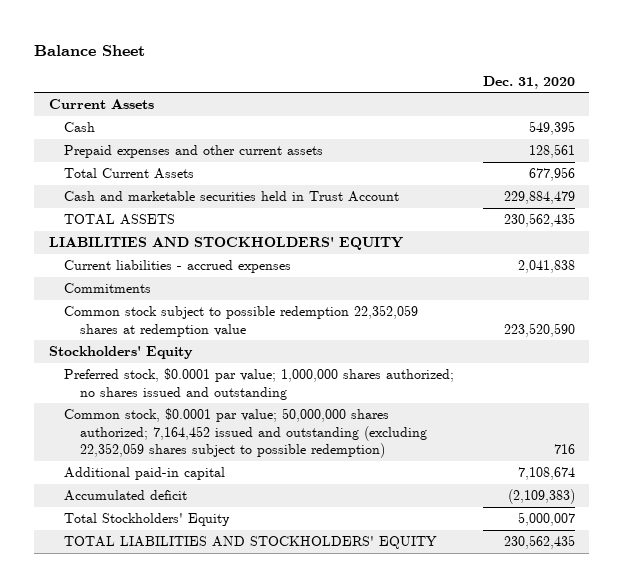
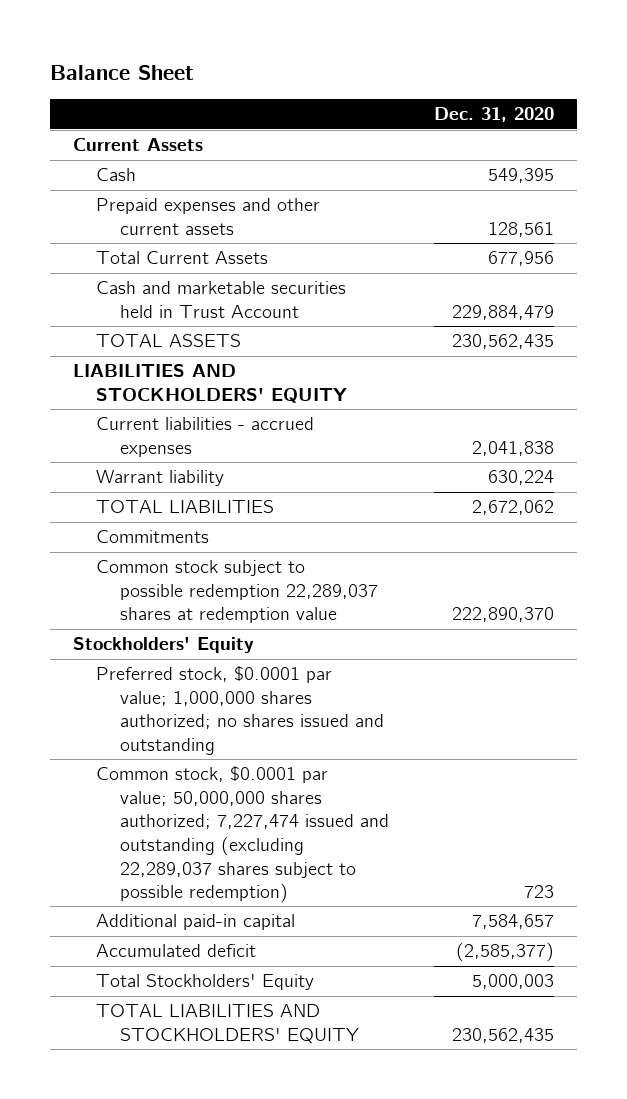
none -> [96,470,225,487] Warrant liability
none -> [96,500,275,514] TOTAL LIABILITIES
[64,305,419,337] Common stock subject to possible redemption 22,352,059 shares at redemption value -> [96,560,378,624] Common stock subject to possible redemption 22,289,037 shares at redemption value
[503,322,575,337] 223,520,590 -> [452,607,555,623] 222,890,370
[64,408,427,458] Common stock, $0.0001 par value; 50,000,000 shares authorized; 7,164,452 issued and outstanding (excluding 22,352,059 shares subject to possible redemption) -> [96,766,389,904] Common stock, $0.0001 par value; 50,000,000 shares authorized; 7,227,474 issued and outstanding (excluding 22,289,037 shares subject to possible redemption)
[553,443,575,454] 716 -> [524,885,555,899] 723
[517,467,575,481] 7,108,674 -> [472,914,555,930] 7,584,657
[507,489,575,505] (2,109,383) -> [456,942,555,963] (2,585,377)
[517,512,575,527] 5,000,007 -> [472,974,555,990] 5,000,003

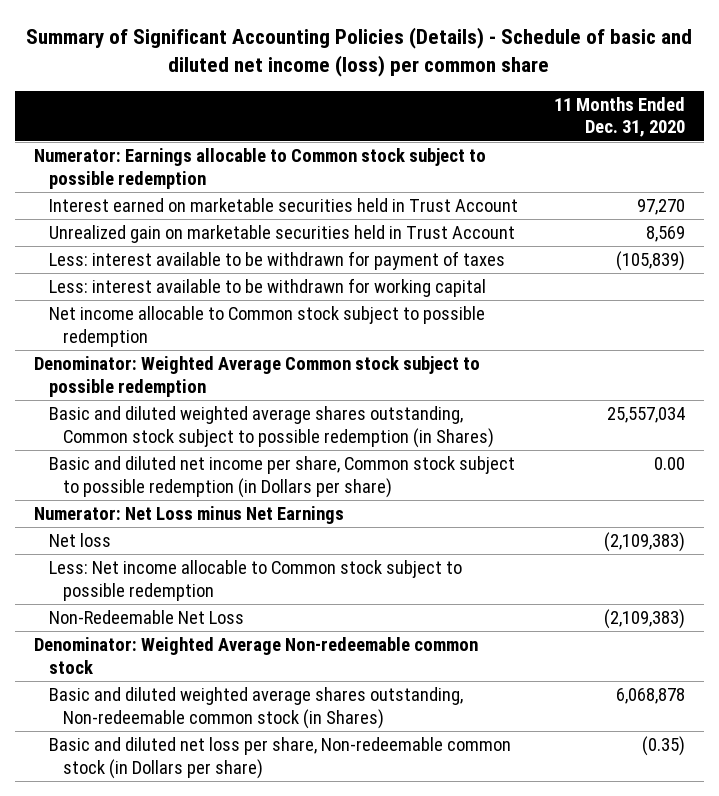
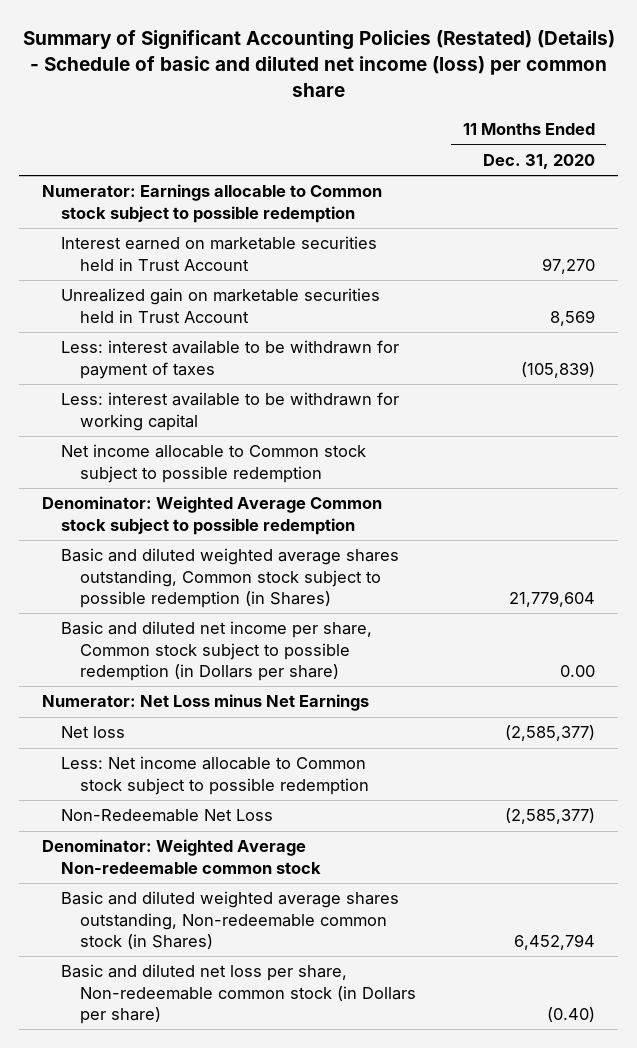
[26,26,693,78] Summary of Significant Accounting Policies (Details) - Schedule of basic and diluted net income (loss) per common share -> [22,29,615,97] Summary of Significant Accounting Policies (Restated) (Details) - Schedule of basic and diluted net income (loss) per common share
[607,407,686,424] 25,557,034 -> [508,591,595,608] 21,779,604
[604,532,686,553] (2,109,383) -> [504,725,595,742] (2,585,377)
[604,609,686,630] (2,109,383) -> [504,808,595,825] (2,585,377)
[616,688,686,705] 6,068,878 -> [513,934,595,951] 6,452,794
[642,736,686,757] (0.35) -> [546,1007,595,1023] (0.40)

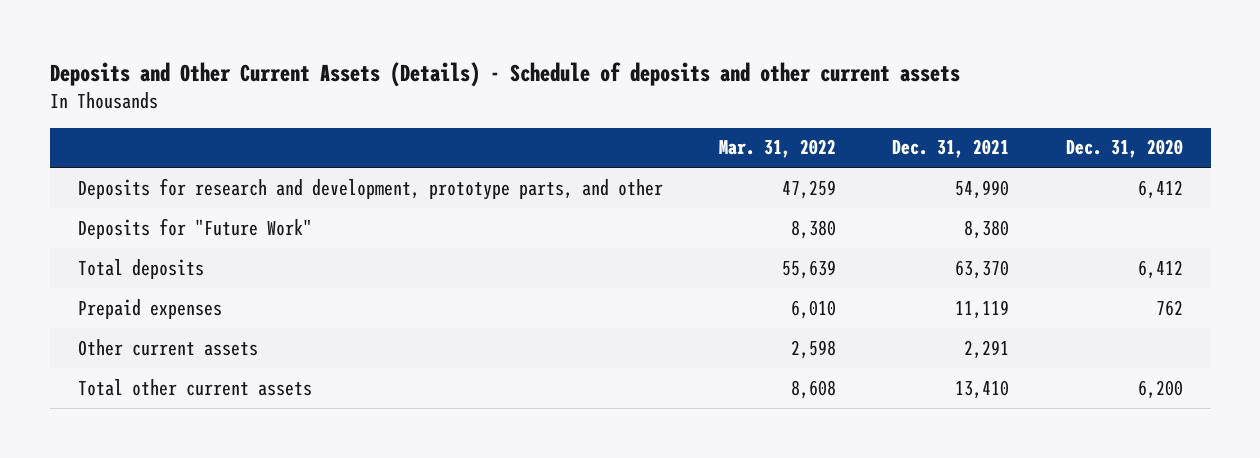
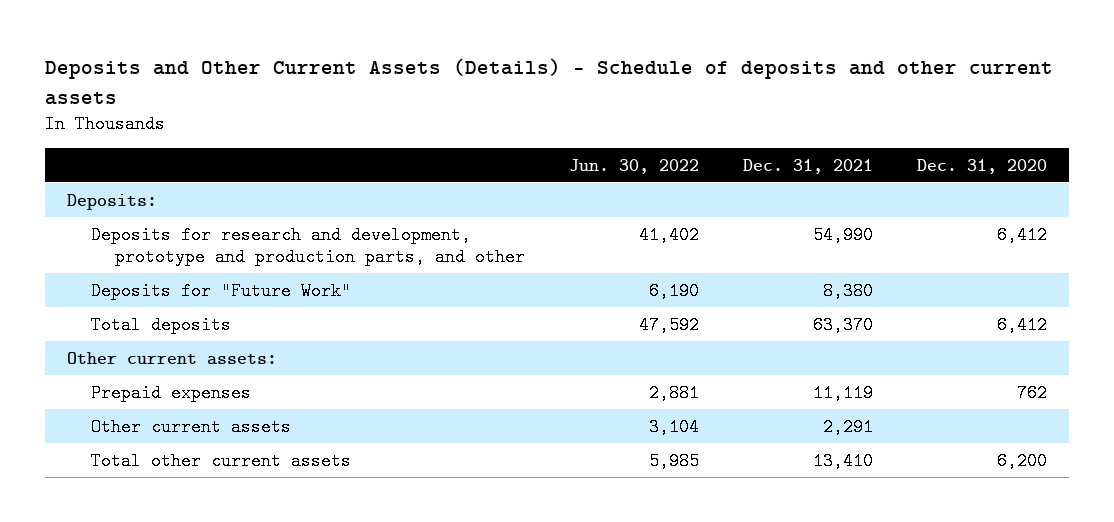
[719,139,837,159] Mar. 31, 2022 -> none
none -> [569,158,700,174] Jun. 30, 2022
none -> [66,193,157,210] Deposits:
[77,177,663,200] Deposits for research and development, prototype parts, and other -> [91,225,526,266] Deposits for research and development, prototype and production parts, and other
none -> [66,351,277,365] Other current assets:

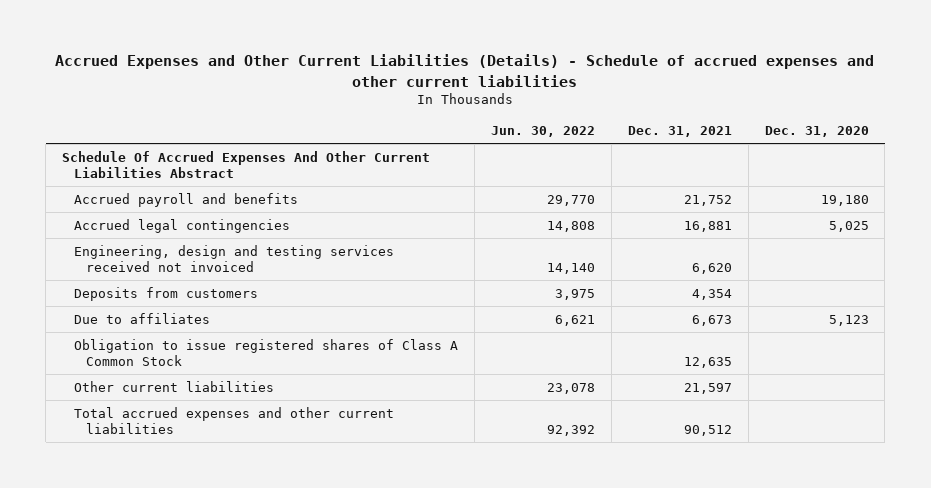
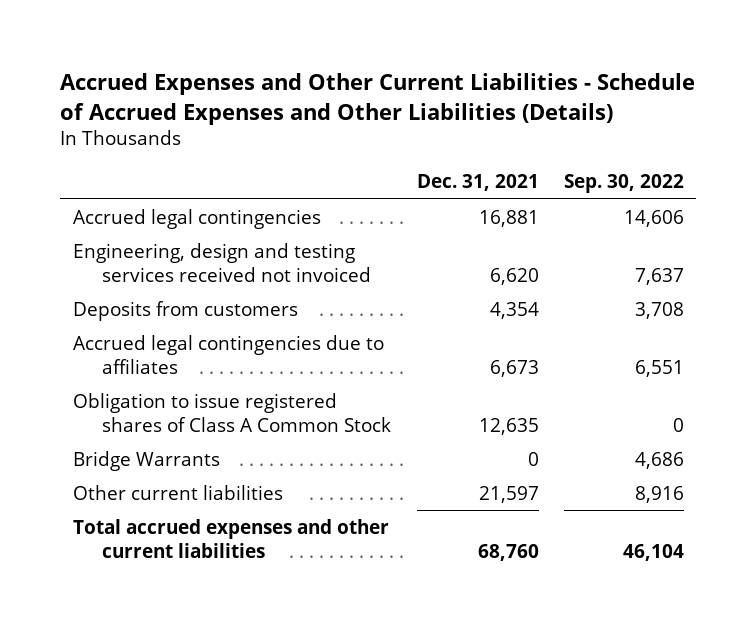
[55,54,875,87] Accrued Expenses and Other Current Liabilities (Details) - Schedule of accrued expenses and other current liabilities -> [60,72,696,125] Accrued Expenses and Other Current Liabilities - Schedule of Accrued Expenses and Other Liabilities (Details)
[490,126,595,138] Jun. 30, 2022 -> none
[764,126,869,138] Dec. 31, 2020 -> none
none -> [563,174,684,194] Sep. 30, 2022
[62,150,431,179] Schedule Of Accrued Expenses And Other Current Liabilities Abstract -> none
[74,192,299,207] Accrued payroll and benefits -> none
[74,312,211,324] Due to affiliates -> [72,334,384,374] Accrued legal contingencies due to affiliates
none -> [72,450,220,471] Bridge Warrants
[683,425,732,437] 90,512 -> [477,543,539,561] 68,760

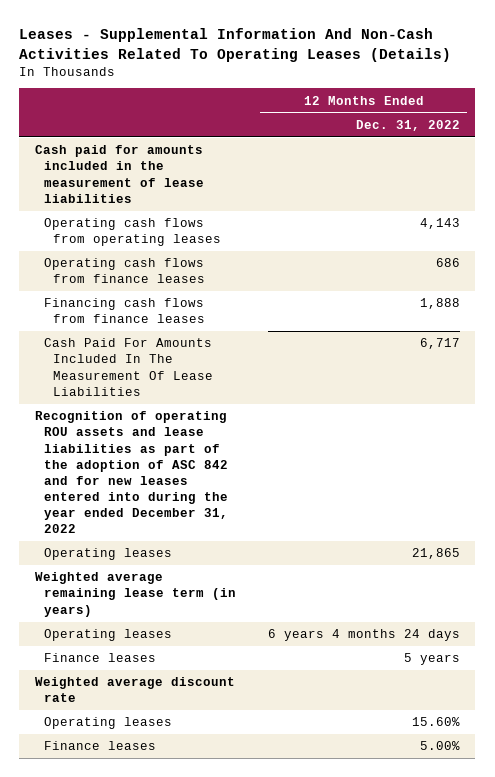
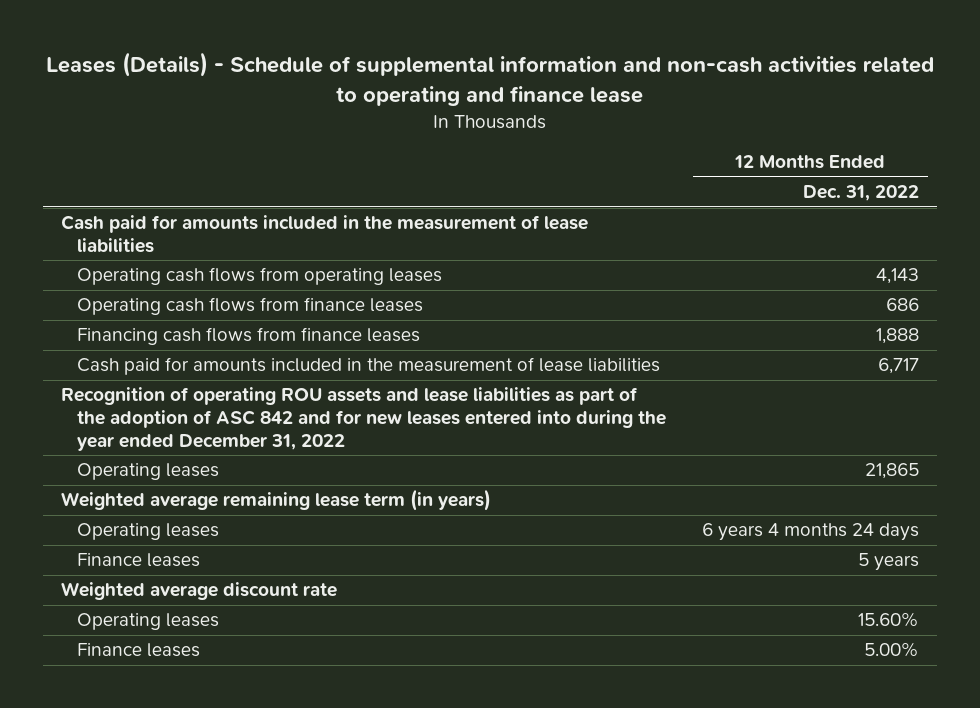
[19,27,452,62] Leases - Supplemental Information And Non-Cash Activities Related To Operating Leases (Details) -> [45,52,934,107] Leases (Details) - Schedule of supplemental information and non-cash activities related to operating and finance lease
[44,338,214,396] Cash Paid For Amounts Included In The Measurement Of Lease Liabilities -> [76,357,660,376] Cash paid for amounts included in the measurement of lease liabilities

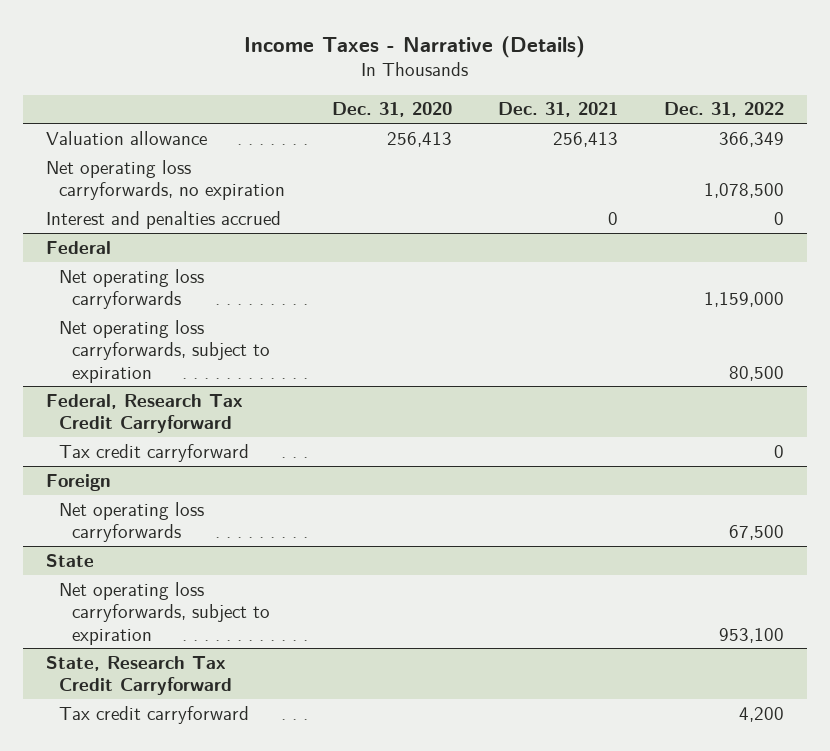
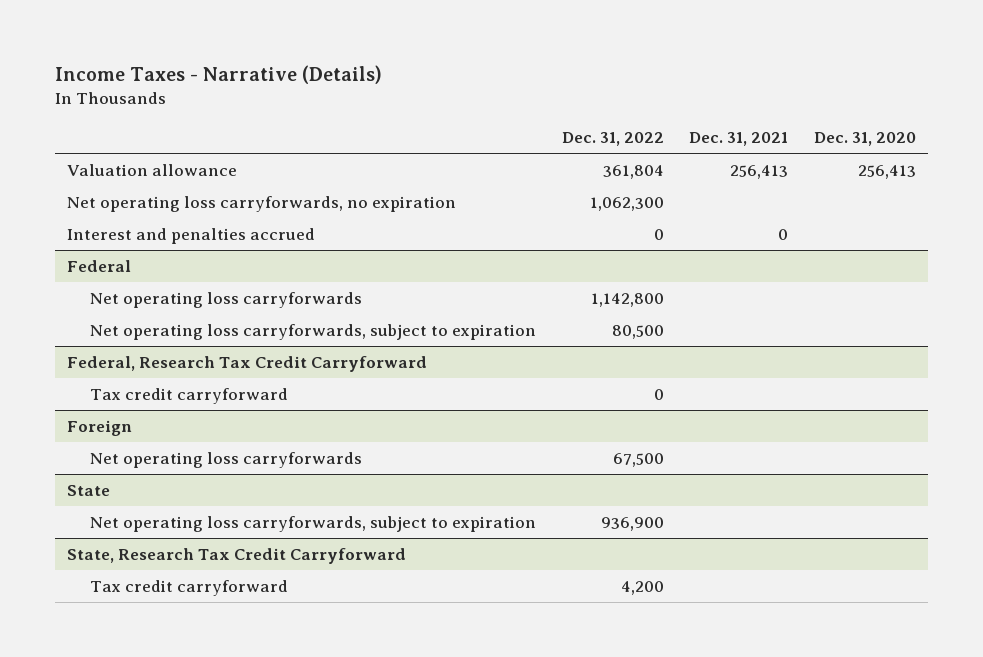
[719,131,785,147] 366,349 -> [602,164,664,179] 361,804
[704,183,785,199] 1,078,500 -> [589,196,664,211] 1,062,300
[704,292,785,308] 1,159,000 -> [590,292,664,307] 1,142,800
[719,627,785,643] 953,100 -> [600,516,664,531] 936,900

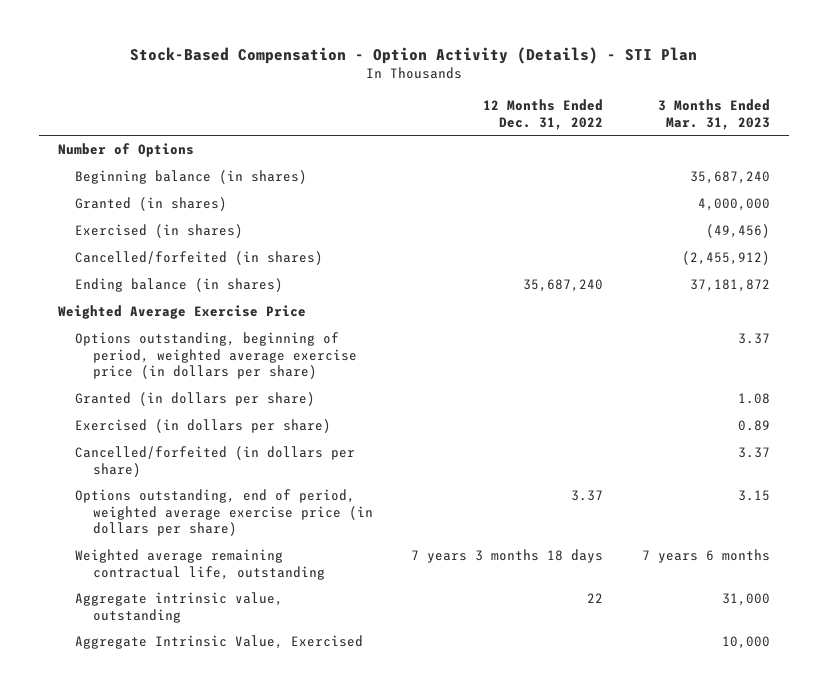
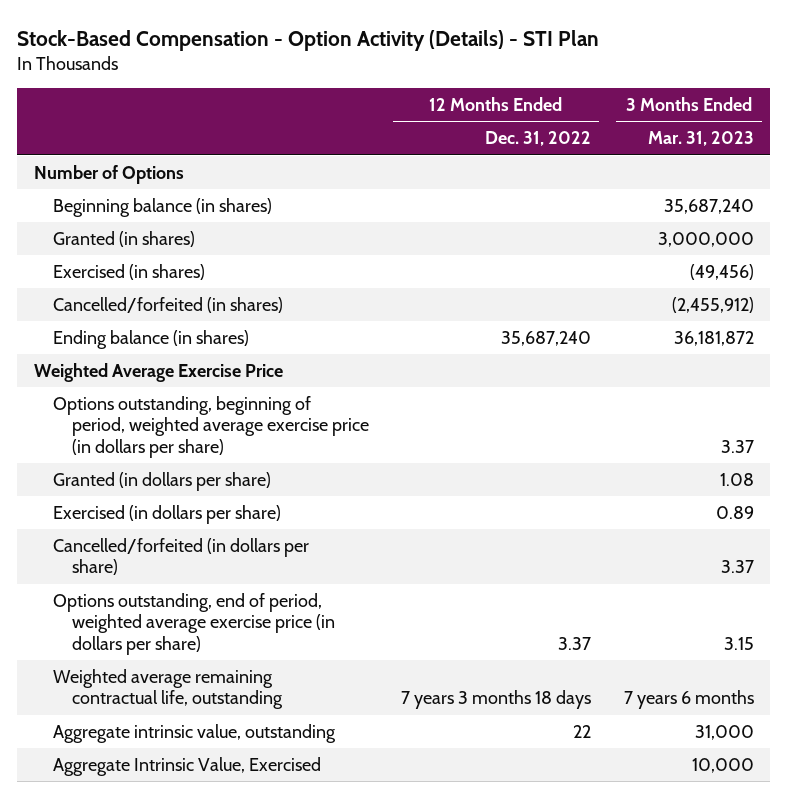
[697,198,770,212] 4,000,000 -> [657,231,754,247] 3,000,000
[689,279,770,293] 37,181,872 -> [673,330,754,346] 36,181,872

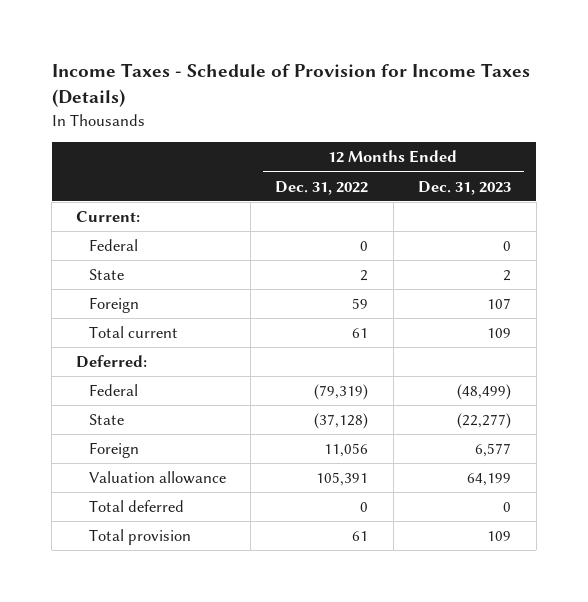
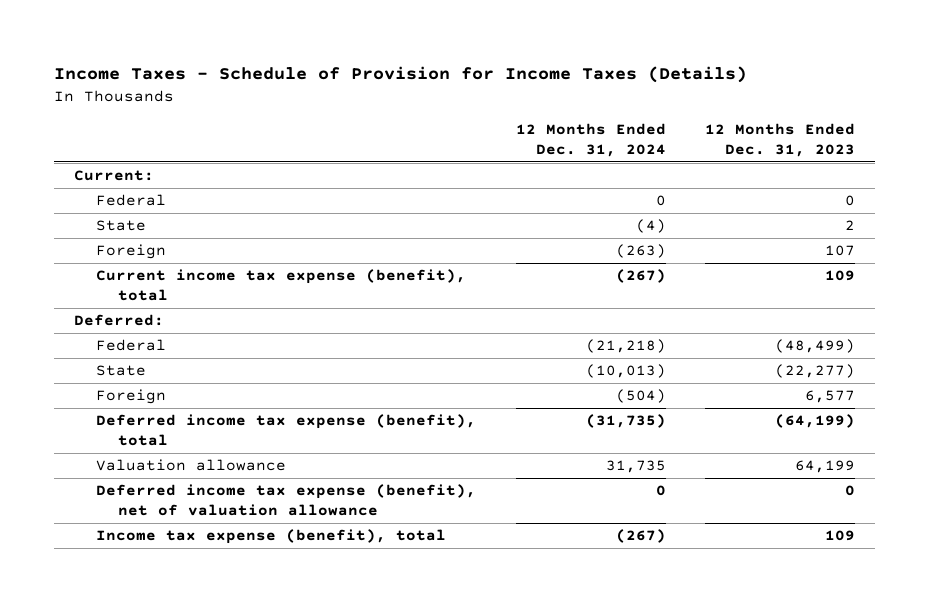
[275,180,369,195] Dec. 31, 2022 -> none
none -> [515,122,666,157] 12 Months Ended Dec. 31, 2024
[88,326,178,339] Total current -> [95,269,466,302] Current income tax expense (benefit), total
none -> [95,414,476,447] Deferred income tax expense (benefit), total
[88,500,184,513] Total deferred -> none
none -> [95,484,476,517] Deferred income tax expense (benefit), net of valuation allowance
[88,529,191,546] Total provision -> [95,529,446,545] Income tax expense (benefit), total

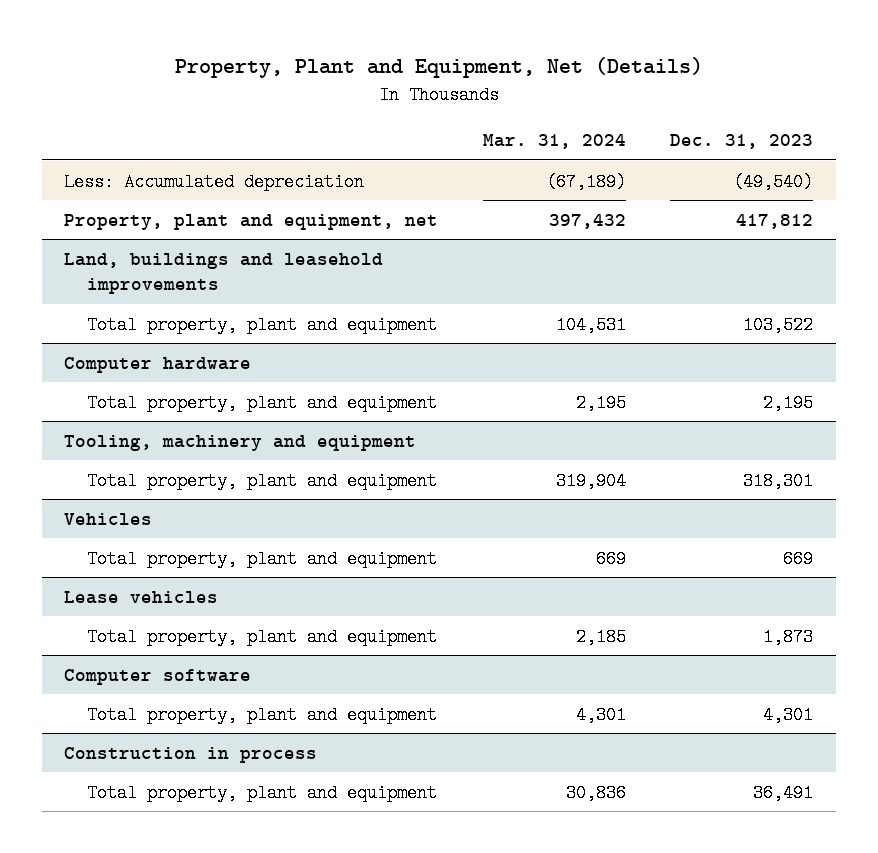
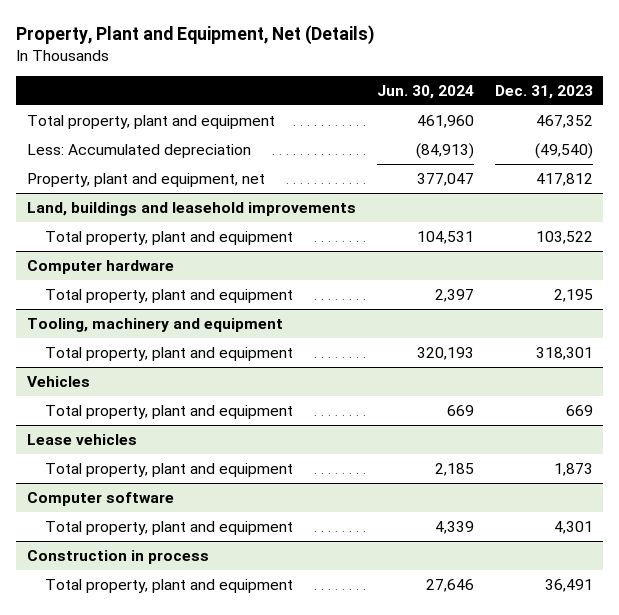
[482,134,626,150] Mar. 31, 2024 -> none
none -> [376,84,474,99] Jun. 30, 2024
none -> [26,114,275,129] Total property, plant and equipment

